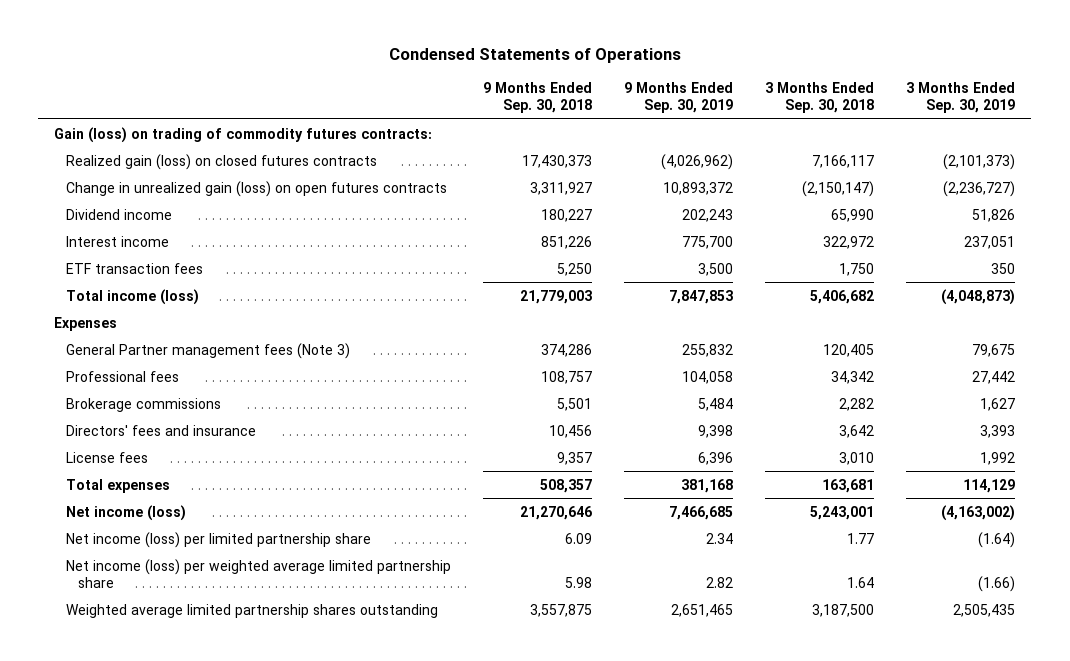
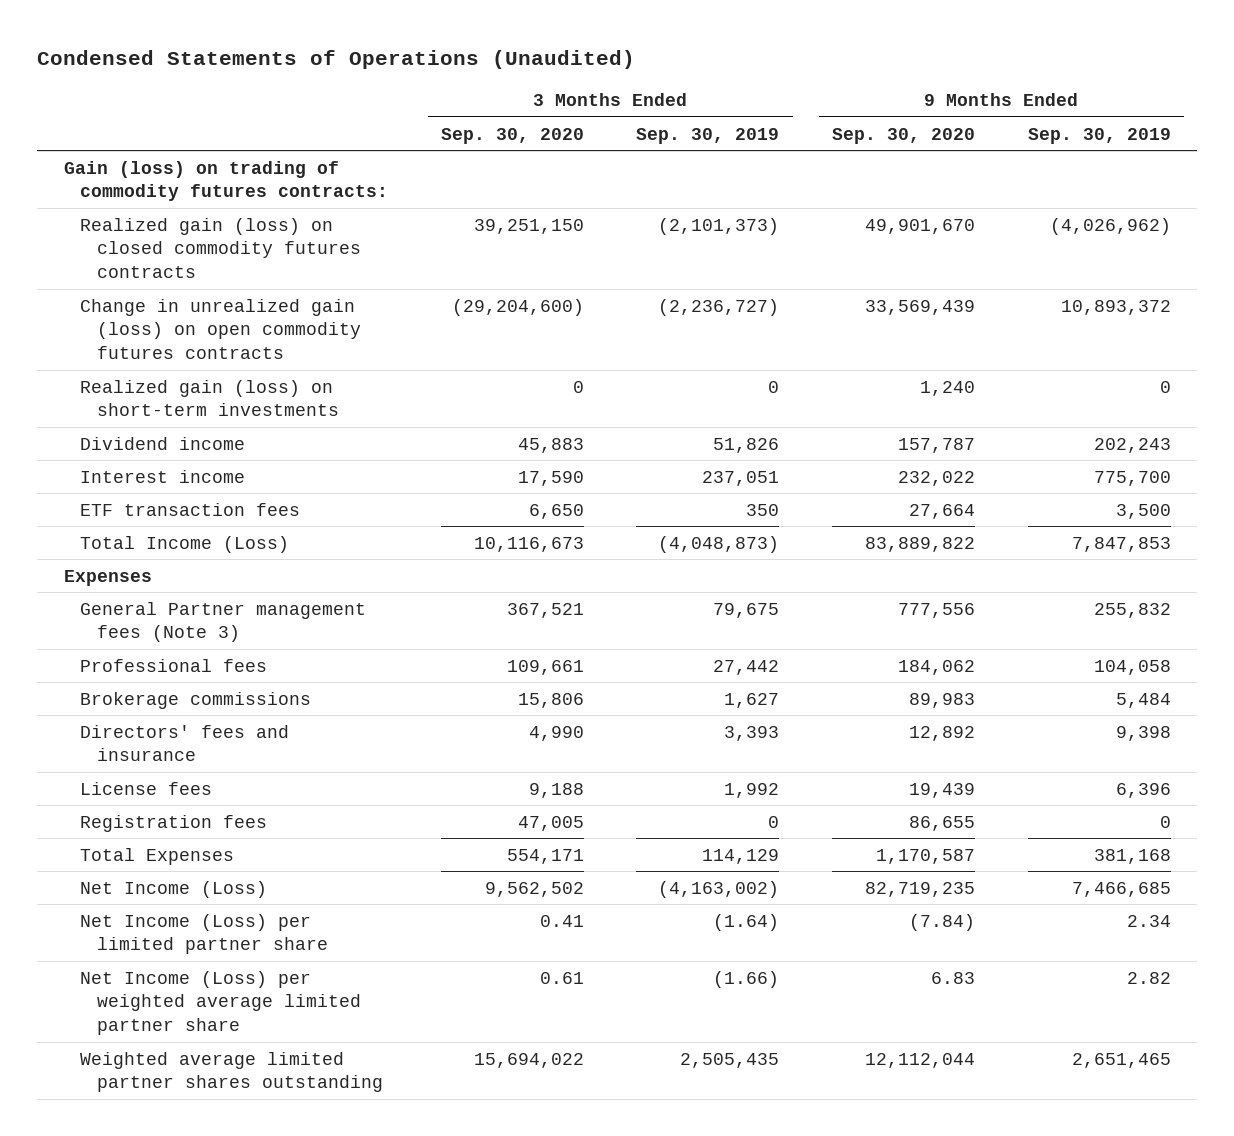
[388,48,681,64] Condensed Statements of Operations -> [37,50,636,70] Condensed Statements of Operations (Unaudited)
[483,82,593,114] 9 Months Ended Sep. 30, 2018 -> none
[765,82,875,114] 3 Months Ended Sep. 30, 2018 -> none
none -> [440,127,584,144] Sep. 30, 2020
none -> [832,127,976,144] Sep. 30, 2020
[66,153,378,170] Realized gain (loss) on closed futures contracts -> [80,217,361,278] Realized gain (loss) on closed commodity futures contracts
[66,180,448,197] Change in unrealized gain (loss) on open futures contracts -> [80,298,361,359] Change in unrealized gain (loss) on open commodity futures contracts
none -> [80,379,339,417] Realized gain (loss) on short-term investments
[66,288,200,305] Total income (loss) -> [80,535,290,553] Total Income (Loss)
none -> [80,814,268,832] Registration fees
[66,478,171,493] Total expenses -> [80,847,235,865] Total Expenses
[66,504,187,521] Net income (loss) -> [80,880,268,898] Net Income (Loss)
[66,531,372,548] Net income (loss) per limited partnership share -> [80,913,328,955] Net Income (Loss) per limited partner share
[66,558,452,588] Net income (loss) per weighted average limited partnership share -> [80,970,361,1035] Net Income (Loss) per weighted average limited partner share
[66,603,439,618] Weighted average limited partnership shares outstanding -> [80,1051,383,1093] Weighted average limited partner shares outstanding

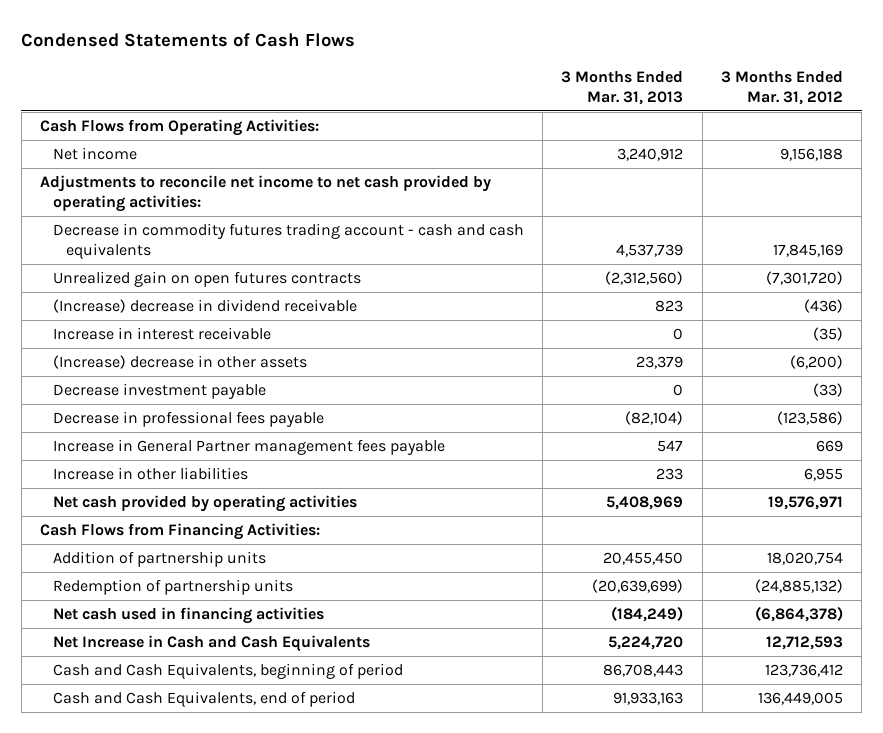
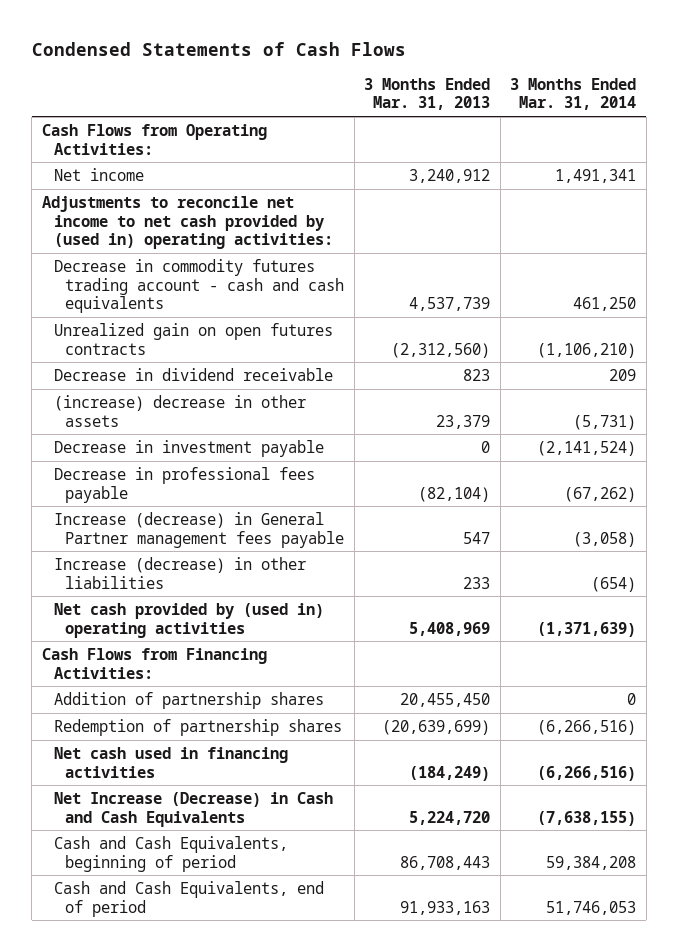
[720,70,843,105] 3 Months Ended Mar. 31, 2012 -> none
none -> [510,77,637,111] 3 Months Ended Mar. 31, 2014
[40,175,492,213] Adjustments to reconcile net income to net cash provided by operating activities: -> [41,195,333,250] Adjustments to reconcile net income to net cash provided by (used in) operating activities:
[53,327,272,341] Increase in interest receivable -> none
[53,299,358,314] (Increase) decrease in dividend receivable -> [53,367,333,381] Decrease in dividend receivable
[53,355,308,370] (Increase) decrease in other assets -> [53,394,306,427] (increase) decrease in other assets
[53,383,267,400] Decrease investment payable -> [53,439,324,457] Decrease in investment payable
[53,439,446,456] Increase in General Partner management fees payable -> [53,511,345,548] Increase (decrease) in General Partner management fees payable
[53,467,249,481] Increase in other liabilities -> [53,556,306,589] Increase (decrease) in other liabilities
[53,495,358,513] Net cash provided by operating activities -> [53,602,324,638] Net cash provided by (used in) operating activities
[53,551,267,568] Addition of partnership units -> [53,691,324,709] Addition of partnership shares
[53,579,294,596] Redemption of partnership units -> [53,718,342,736] Redemption of partnership shares
[53,635,371,653] Net Increase in Cash and Cash Equivalents -> [53,791,333,827] Net Increase (Decrease) in Cash and Cash Equivalents

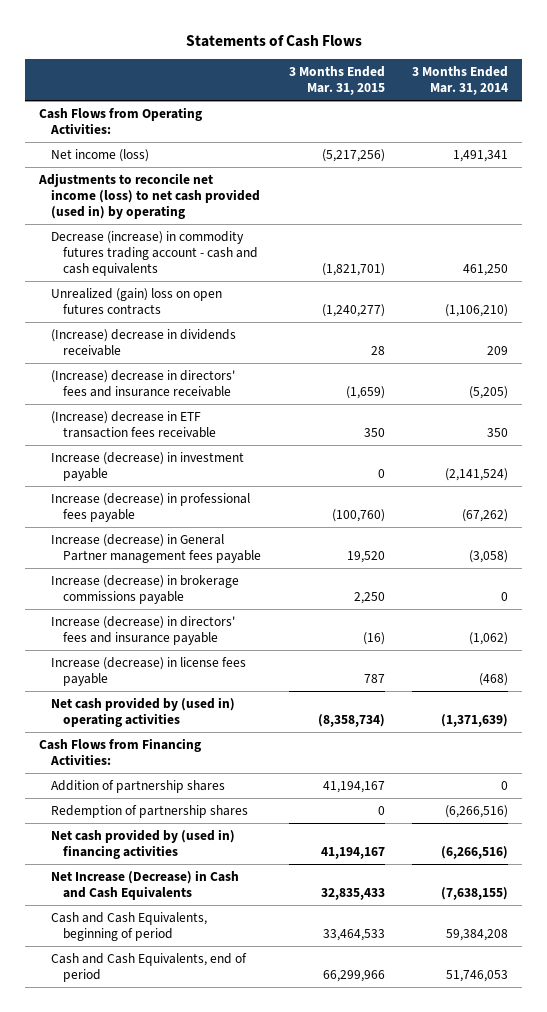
[31,41,406,56] Condensed Statements of Cash Flows -> [185,35,362,48] Statements of Cash Flows
[364,77,491,111] 3 Months Ended Mar. 31, 2013 -> none
none -> [288,66,385,96] 3 Months Ended Mar. 31, 2015
[53,394,306,427] (increase) decrease in other assets -> none
[53,167,144,181] Net income -> [51,148,150,162] Net income (loss)
[41,195,333,250] Adjustments to reconcile net income to net cash provided by (used in) operating activities: -> [38,172,261,220] Adjustments to reconcile net income (loss) to net cash provided (used in) by operating
[53,258,345,314] Decrease in commodity futures trading account - cash and cash equivalents -> [51,230,259,277] Decrease (increase) in commodity futures trading account - cash and cash equivalents
[53,322,333,355] Unrealized gain on open futures contracts -> [51,287,223,316] Unrealized (gain) loss on open futures contracts
[53,367,333,381] Decrease in dividend receivable -> [51,328,237,357] (Increase) decrease in dividends receivable
none -> [51,369,236,398] (Increase) decrease in directors' fees and insurance receivable
none -> [51,410,217,439] (Increase) decrease in ETF transaction fees receivable
[53,439,324,457] Decrease in investment payable -> [51,451,245,482] Increase (decrease) in investment payable
[53,466,315,503] Decrease in professional fees payable -> [51,492,251,523] Increase (decrease) in professional fees payable
[53,556,306,589] Increase (decrease) in other liabilities -> none
none -> [51,574,240,605] Increase (decrease) in brokerage commissions payable
none -> [51,615,236,646] Increase (decrease) in directors' fees and insurance payable
none -> [51,656,247,687] Increase (decrease) in license fees payable
[53,746,288,778] Net cash used in financing activities -> [51,828,236,860] Net cash provided by (used in) financing activities

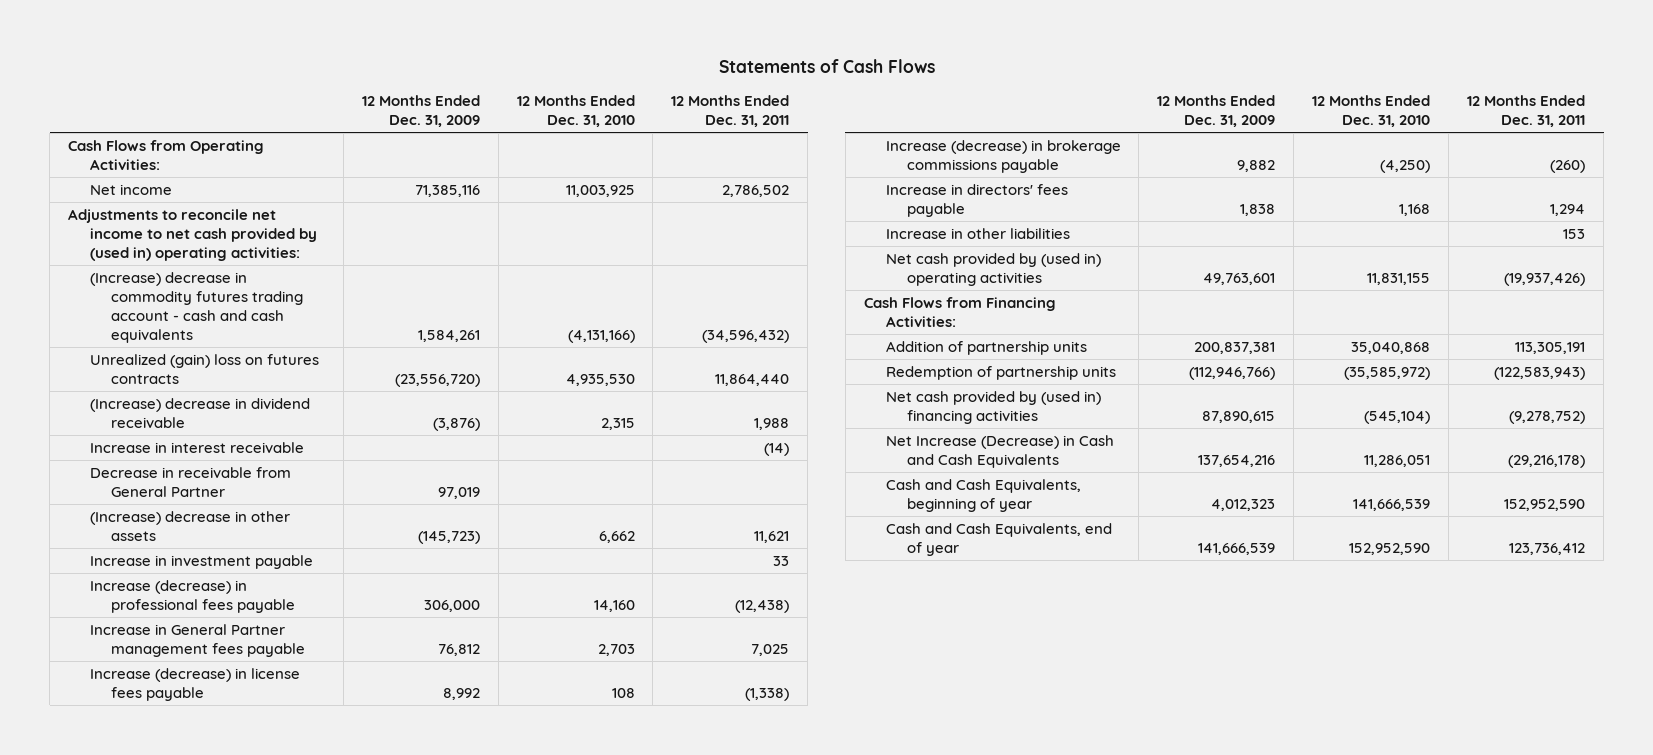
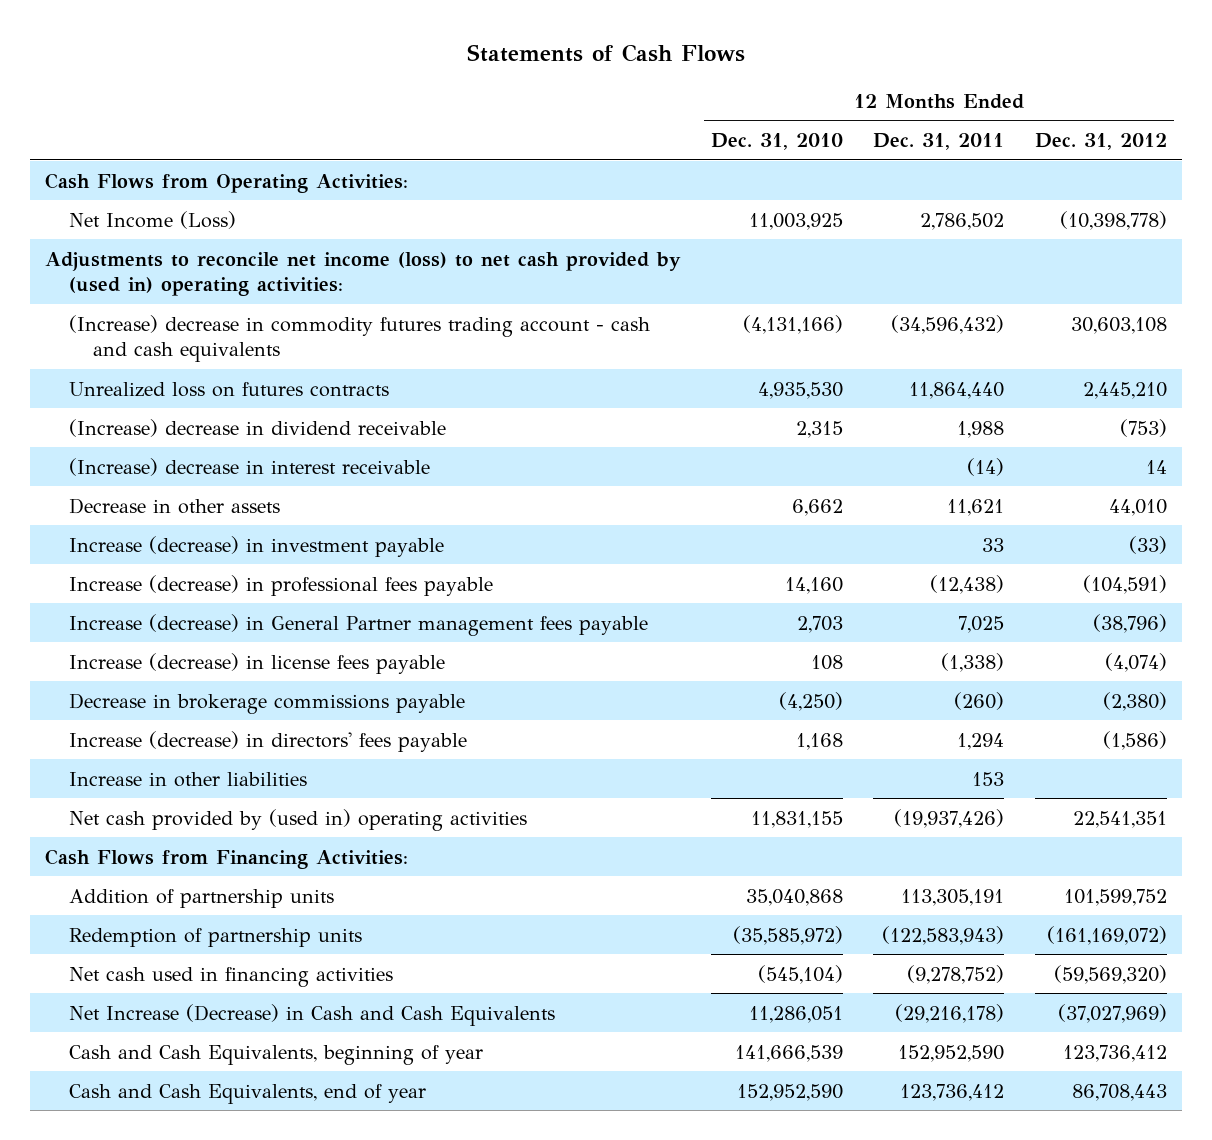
[361,94,480,127] 12 Months Ended Dec. 31, 2009 -> none
none -> [1034,133,1167,151] Dec. 31, 2012
[89,184,172,196] Net income -> [69,210,237,229] Net Income (Loss)
[68,209,317,262] Adjustments to reconcile net income to net cash provided by (used in) operating activities: -> [45,251,682,297] Adjustments to reconcile net income (loss) to net cash provided by (used in) operating activities:
[89,354,319,385] Unrealized (gain) loss on futures contracts -> [69,381,390,397] Unrealized loss on futures contracts
[89,467,291,498] Decrease in receivable from General Partner -> none
[89,442,304,454] Increase in interest receivable -> [69,457,431,476] (Increase) decrease in interest receivable
[89,511,290,542] (Increase) decrease in other assets -> [69,497,281,514] Decrease in other assets
[89,555,313,570] Increase in investment payable -> [69,535,445,557] Increase (decrease) in investment payable
[89,624,306,658] Increase in General Partner management fees payable -> [69,613,649,636] Increase (decrease) in General Partner management fees payable
[885,140,1121,174] Increase (decrease) in brokerage commissions payable -> [69,692,466,714] Decrease in brokerage commissions payable
[885,184,1068,218] Increase in directors' fees payable -> [69,730,468,752] Increase (decrease) in directors' fees payable
[885,391,1101,425] Net cash provided by (used in) financing activities -> [69,966,394,987] Net cash used in financing activities

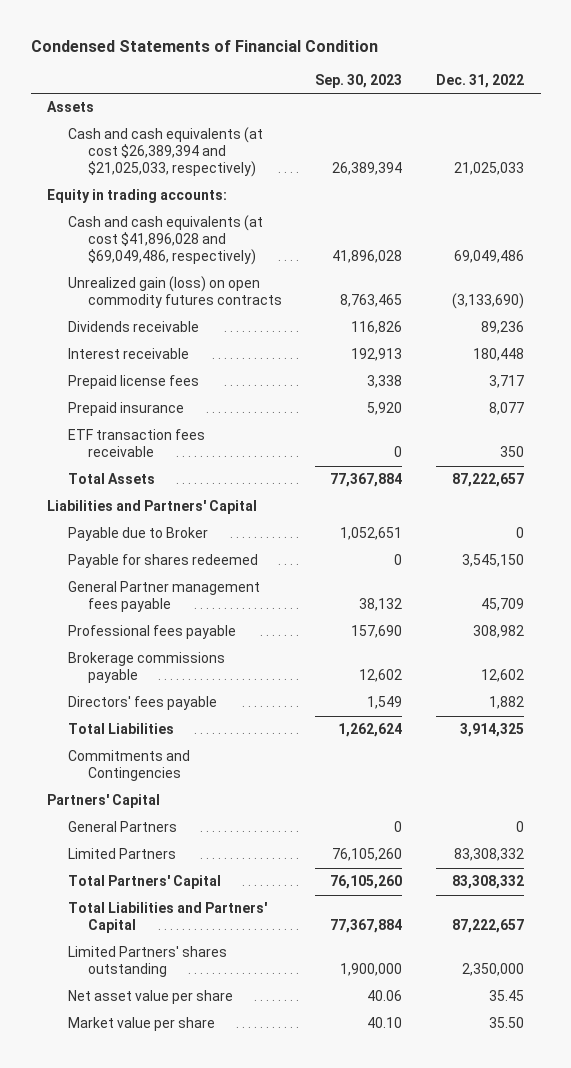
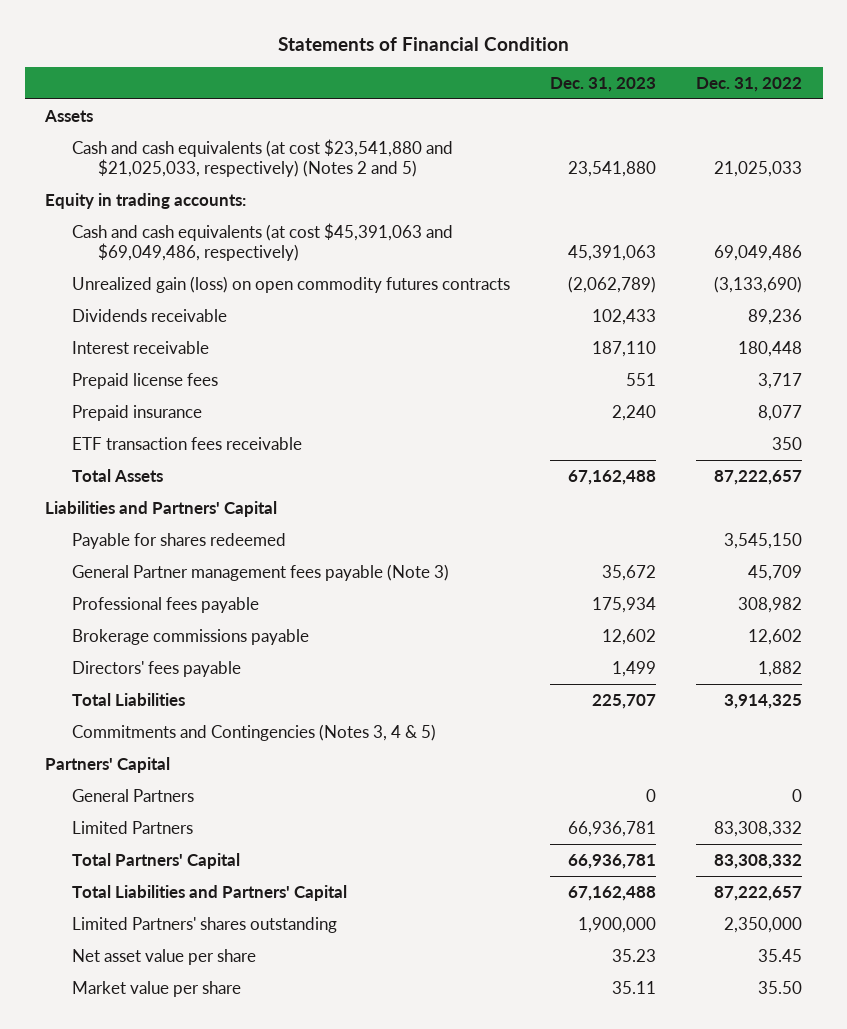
[30,40,378,53] Condensed Statements of Financial Condition -> [277,36,569,51] Statements of Financial Condition
[315,73,403,88] Sep. 30, 2023 -> none
none -> [549,77,656,93] Dec. 31, 2023
[67,127,263,178] Cash and cash equivalents (at cost $26,389,394 and $21,025,033, respectively) -> [71,138,453,178] Cash and cash equivalents (at cost $23,541,880 and $21,025,033, respectively) (Notes 2 and 5)
[67,215,263,266] Cash and cash equivalents (at cost $41,896,028 and $69,049,486, respectively) -> [71,222,453,262] Cash and cash equivalents (at cost $45,391,063 and $69,049,486, respectively)
[67,527,208,542] Payable due to Broker -> none
[67,581,260,613] General Partner management fees payable -> [71,563,449,581] General Partner management fees payable (Note 3)
[67,750,190,782] Commitments and Contingencies -> [71,723,436,741] Commitments and Contingencies (Notes 3, 4 & 5)

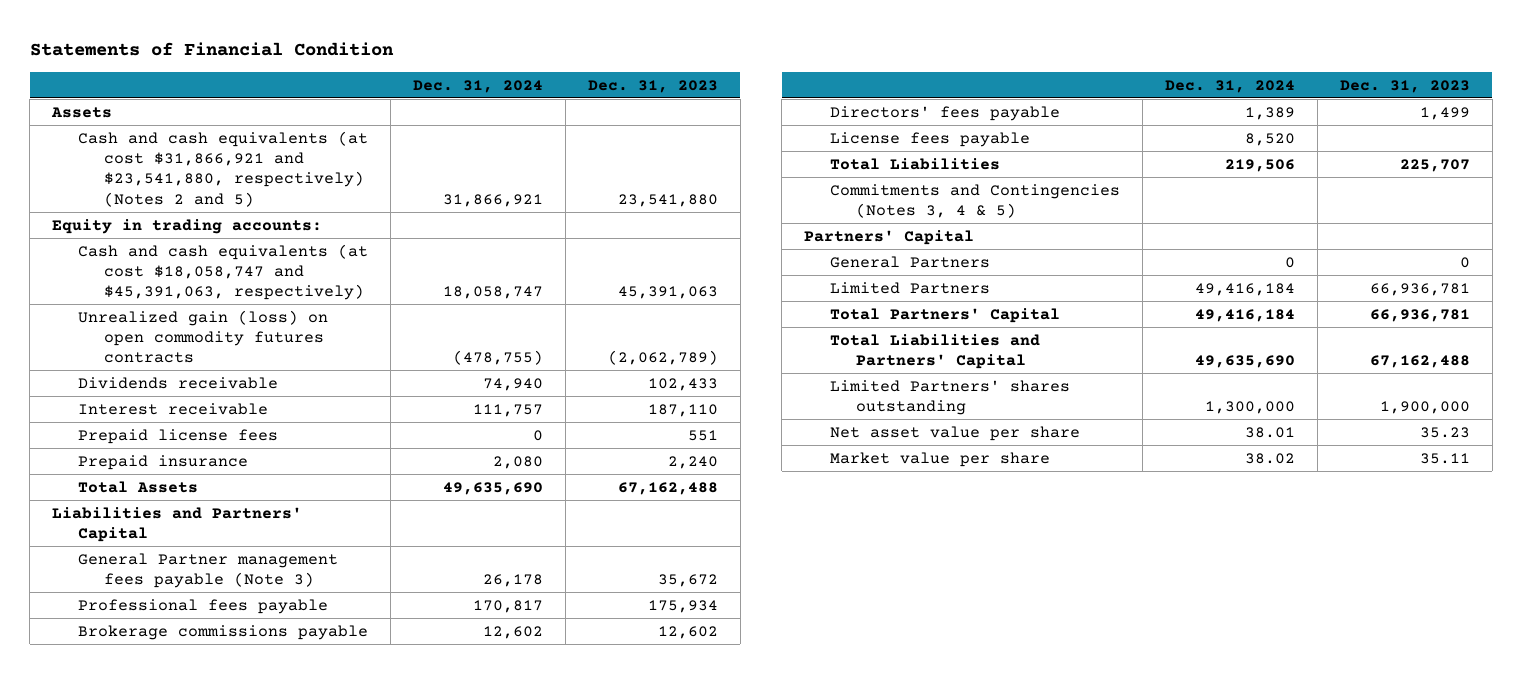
[696,77,803,93] Dec. 31, 2022 -> none
none -> [413,79,544,93] Dec. 31, 2024
[71,138,453,178] Cash and cash equivalents (at cost $23,541,880 and $21,025,033, respectively) (Notes 2 and 5) -> [78,130,369,207] Cash and cash equivalents (at cost $31,866,921 and $23,541,880, respectively) (Notes 2 and 5)
[71,222,453,262] Cash and cash equivalents (at cost $45,391,063 and $69,049,486, respectively) -> [78,243,369,301] Cash and cash equivalents (at cost $18,058,747 and $45,391,063, respectively)
[71,436,302,450] ETF transaction fees receivable -> none
[71,532,286,549] Payable for shares redeemed -> none
none -> [829,131,1030,147] License fees payable

